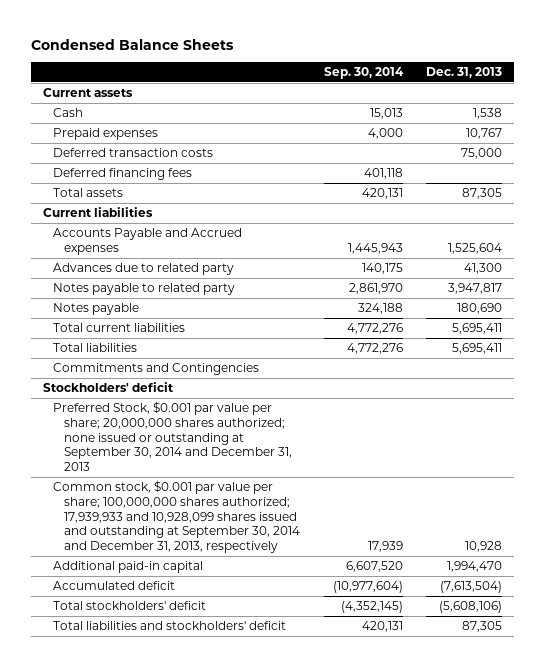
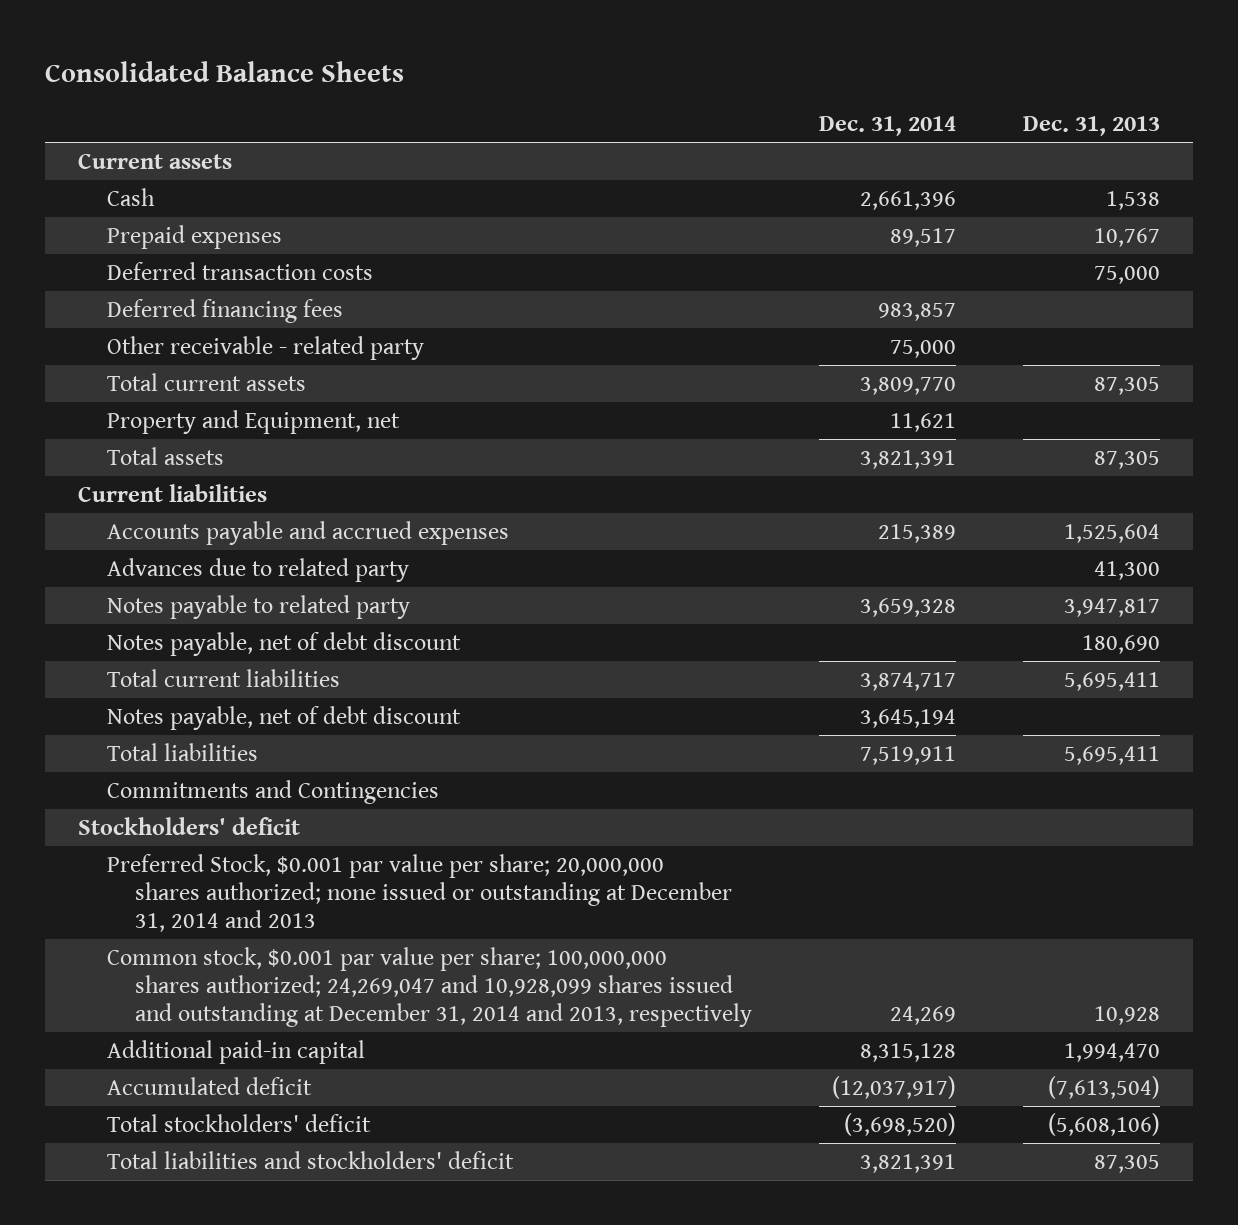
[30,38,234,50] Condensed Balance Sheets -> [44,60,404,82] Consolidated Balance Sheets
[323,66,404,79] Sep. 30, 2014 -> none
none -> [819,116,957,137] Dec. 31, 2014
none -> [106,335,424,360] Other receivable - related party
none -> [106,372,306,391] Total current assets
none -> [106,409,400,434] Property and Equipment, net
[53,228,243,255] Accounts Payable and Accrued expenses -> [106,520,509,545] Accounts payable and accrued expenses
[53,303,140,316] Notes payable -> [106,631,461,656] Notes payable, net of debt discount
none -> [106,705,461,730] Notes payable, net of debt discount
[53,401,293,472] Preferred Stock, $0.001 par value per share; 20,000,000 shares authorized; none issued or outstanding at September 30, 2014 and December 31, 2013 -> [106,853,733,932] Preferred Stock, $0.001 par value per share; 20,000,000 shares authorized; none issued or outstanding at December 31, 2014 and 2013
[53,480,301,554] Common stock, $0.001 par value per share; 100,000,000 shares authorized; 17,939,933 and 10,928,099 shares issued and outstanding at September 30, 2014 and December 31, 2013, respectively -> [106,946,753,1027] Common stock, $0.001 par value per share; 100,000,000 shares authorized; 24,269,047 and 10,928,099 shares issued and outstanding at December 31, 2014 and 2013, respectively

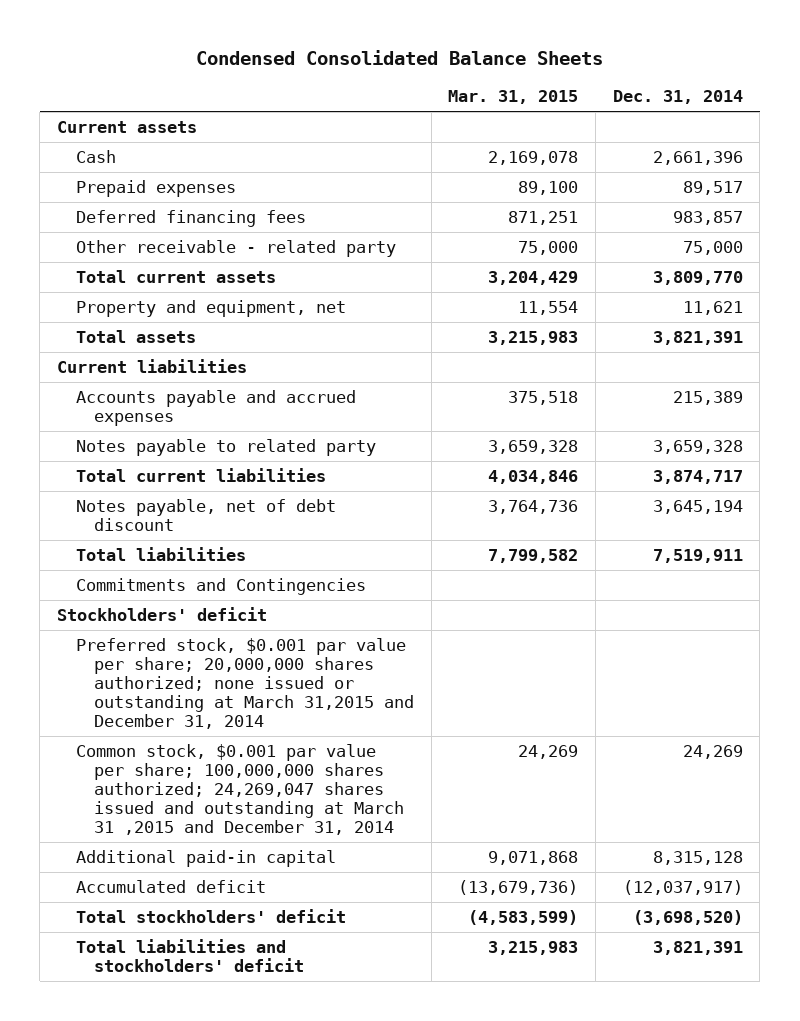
[44,60,404,82] Consolidated Balance Sheets -> [195,50,603,66] Condensed Consolidated Balance Sheets
[1022,116,1160,137] Dec. 31, 2013 -> none
none -> [448,90,579,105] Mar. 31, 2015
[106,261,373,280] Deferred transaction costs -> none
[106,409,400,434] Property and Equipment, net -> [75,299,346,317] Property and equipment, net
[106,557,409,582] Advances due to related party -> none
[106,631,461,656] Notes payable, net of debt discount -> none
[106,853,733,932] Preferred Stock, $0.001 par value per share; 20,000,000 shares authorized; none issued or outstanding at December 31, 2014 and 2013 -> [75,637,415,730] Preferred stock, $0.001 par value per share; 20,000,000 shares authorized; none issued or outstanding at March 31,2015 and December 31, 2014
[106,946,753,1027] Common stock, $0.001 par value per share; 100,000,000 shares authorized; 24,269,047 and 10,928,099 shares issued and outstanding at December 31, 2014 and 2013, respectively -> [75,743,405,836] Common stock, $0.001 par value per share; 100,000,000 shares authorized; 24,269,047 shares issued and outstanding at March 31 ,2015 and December 31, 2014

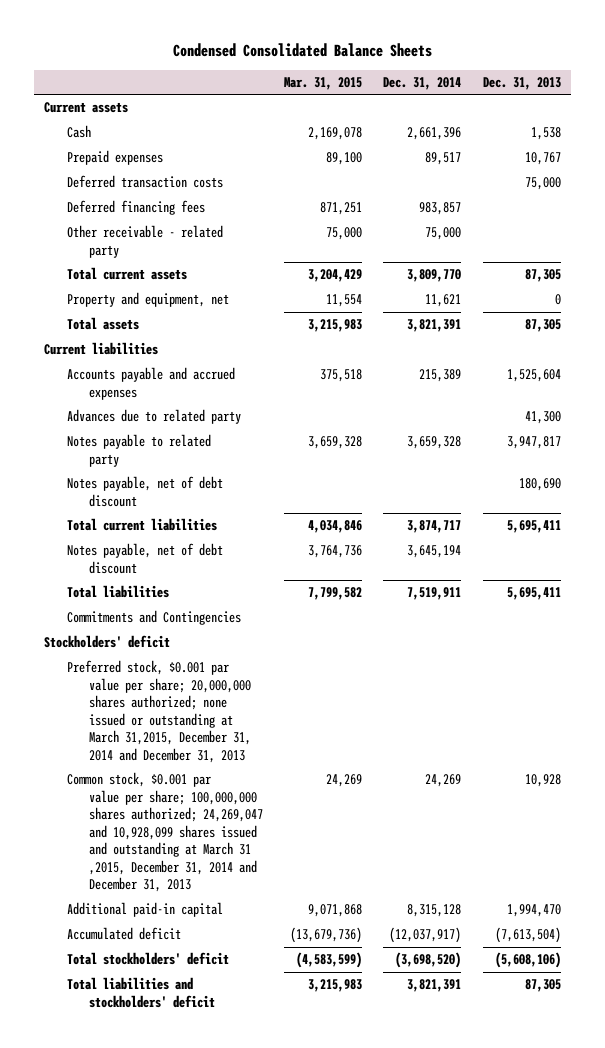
none -> [482,76,561,90] Dec. 31, 2013
none -> [66,175,223,189] Deferred transaction costs
none -> [66,409,241,425] Advances due to related party
none -> [66,476,223,507] Notes payable, net of debt discount
[75,637,415,730] Preferred stock, $0.001 par value per share; 20,000,000 shares authorized; none issued or outstanding at March 31,2015 and December 31, 2014 -> [66,660,251,763] Preferred stock, $0.001 par value per share; 20,000,000 shares authorized; none issued or outstanding at March 31,2015, December 31, 2014 and December 31, 2013
[75,743,405,836] Common stock, $0.001 par value per share; 100,000,000 shares authorized; 24,269,047 shares issued and outstanding at March 31 ,2015 and December 31, 2014 -> [66,772,263,893] Common stock, $0.001 par value per share; 100,000,000 shares authorized; 24,269,047 and 10,928,099 shares issued and outstanding at March 31 ,2015, December 31, 2014 and December 31, 2013

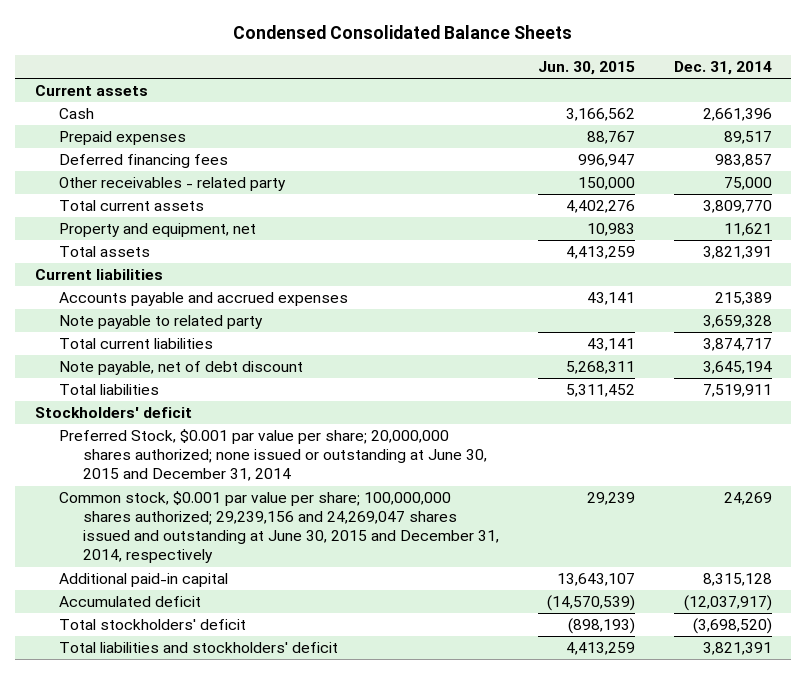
[284,76,363,90] Mar. 31, 2015 -> none
[482,76,561,90] Dec. 31, 2013 -> none
none -> [538,60,636,75] Jun. 30, 2015
[66,175,223,189] Deferred transaction costs -> none
[66,225,223,258] Other receivable - related party -> [58,177,286,192] Other receivables - related party
[66,409,241,425] Advances due to related party -> none
[66,476,223,507] Notes payable, net of debt discount -> none
[66,434,211,467] Notes payable to related party -> [58,315,263,330] Note payable to related party
[66,543,223,574] Notes payable, net of debt discount -> [58,361,303,376] Note payable, net of debt discount
[66,610,241,626] Commitments and Contingencies -> none
[66,660,251,763] Preferred stock, $0.001 par value per share; 20,000,000 shares authorized; none issued or outstanding at March 31,2015, December 31, 2014 and December 31, 2013 -> [58,429,488,482] Preferred Stock, $0.001 par value per share; 20,000,000 shares authorized; none issued or outstanding at June 30, 2015 and December 31, 2014
[66,772,263,893] Common stock, $0.001 par value per share; 100,000,000 shares authorized; 24,269,047 and 10,928,099 shares issued and outstanding at March 31 ,2015, December 31, 2014 and December 31, 2013 -> [58,491,500,564] Common stock, $0.001 par value per share; 100,000,000 shares authorized; 29,239,156 and 24,269,047 shares issued and outstanding at June 30, 2015 and December 31, 2014, respectively

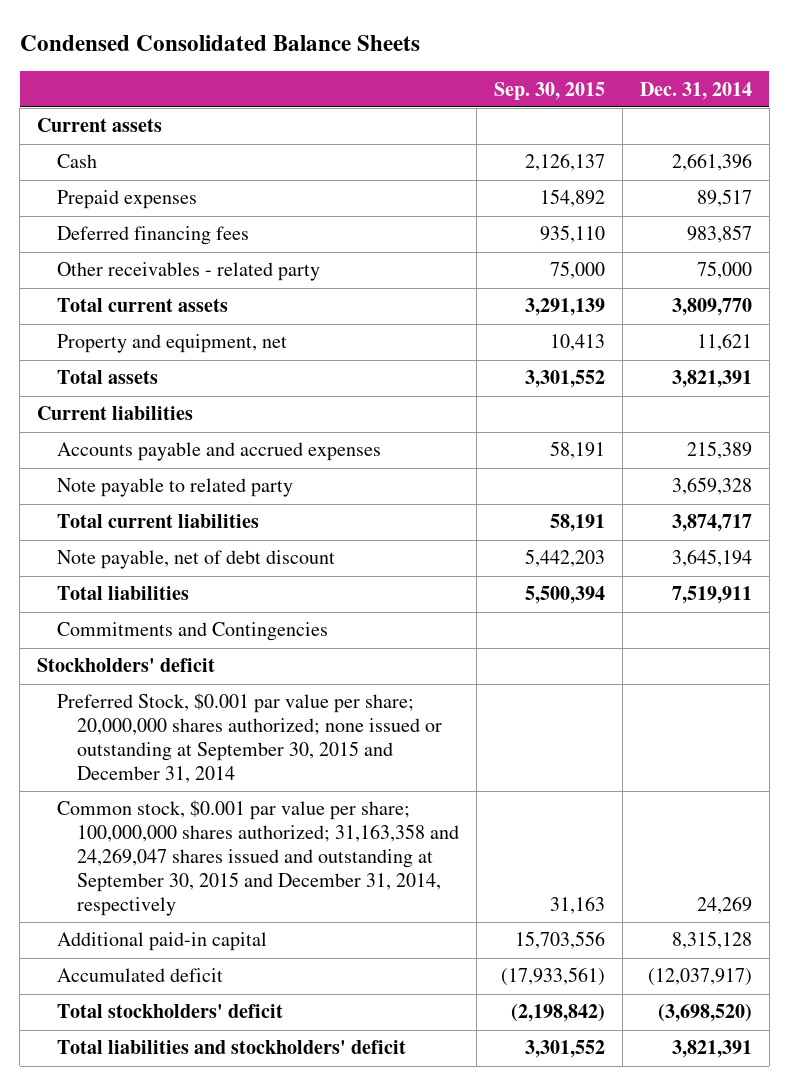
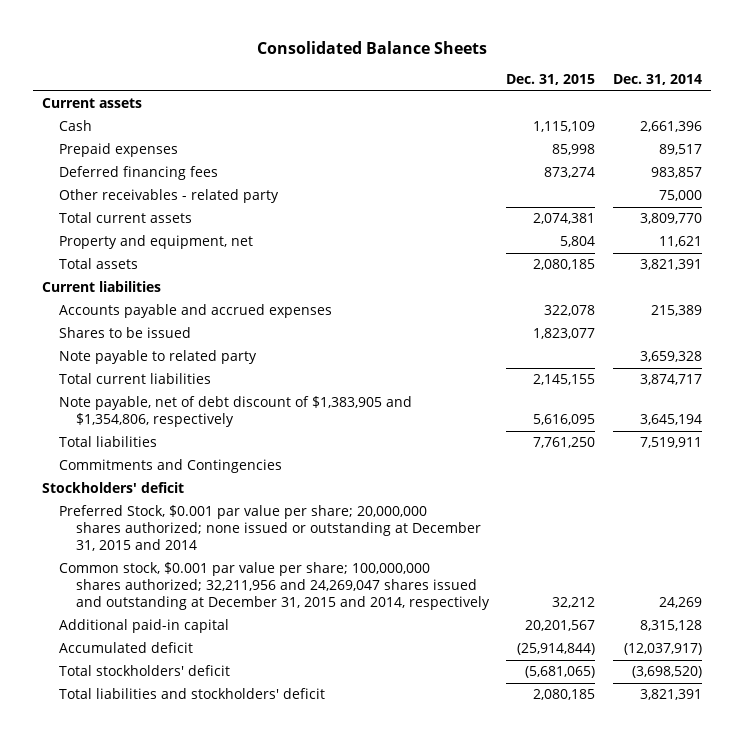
[19,35,420,52] Condensed Consolidated Balance Sheets -> [256,41,487,55] Consolidated Balance Sheets
[493,81,605,100] Sep. 30, 2015 -> none
none -> [506,74,596,86] Dec. 31, 2015
none -> [58,327,191,339] Shares to be issued
[57,550,336,570] Note payable, net of debt discount -> [58,396,412,428] Note payable, net of debt discount of $1,383,905 and $1,354,806, respectively
[57,693,442,784] Preferred Stock, $0.001 par value per share; 20,000,000 shares authorized; none issued or outstanding at September 30, 2015 and December 31, 2014 -> [58,505,481,552] Preferred Stock, $0.001 par value per share; 20,000,000 shares authorized; none issued or outstanding at December 31, 2015 and 2014
[57,800,459,917] Common stock, $0.001 par value per share; 100,000,000 shares authorized; 31,163,358 and 24,269,047 shares issued and outstanding at September 30, 2015 and December 31, 2014, respectively -> [58,562,490,611] Common stock, $0.001 par value per share; 100,000,000 shares authorized; 32,211,956 and 24,269,047 shares issued and outstanding at December 31, 2015 and 2014, respectively

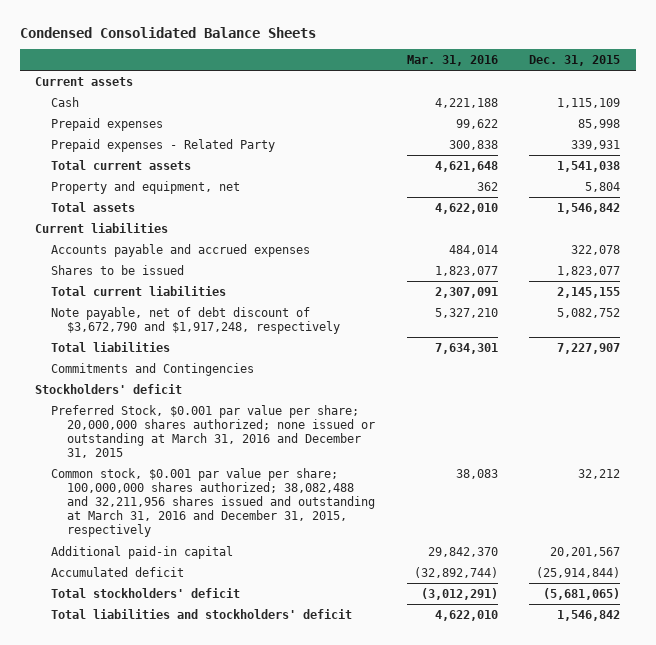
[256,41,487,55] Consolidated Balance Sheets -> [19,26,316,38] Condensed Consolidated Balance Sheets
[612,74,702,86] Dec. 31, 2014 -> none
none -> [406,54,498,66] Mar. 31, 2016
[58,166,218,181] Deferred financing fees -> none
[58,189,279,204] Other receivables - related party -> none
none -> [51,138,276,152] Prepaid expenses - Related Party
[533,213,596,225] 2,074,381 -> [557,160,621,172] 1,541,038
[533,259,596,271] 2,080,185 -> [557,202,621,214] 1,546,842
[58,350,257,365] Note payable to related party -> none
[58,396,412,428] Note payable, net of debt discount of $1,383,905 and $1,354,806, respectively -> [51,306,340,334] Note payable, net of debt discount of $3,672,790 and $1,917,248, respectively
[533,414,596,426] 5,616,095 -> [557,307,621,318] 5,082,752
[533,437,596,449] 7,761,250 -> [557,342,621,354] 7,227,907
[58,505,481,552] Preferred Stock, $0.001 par value per share; 20,000,000 shares authorized; none issued or outstanding at December 31, 2015 and 2014 -> [51,404,375,459] Preferred Stock, $0.001 par value per share; 20,000,000 shares authorized; none issued or outstanding at March 31, 2016 and December 31, 2015
[58,562,490,611] Common stock, $0.001 par value per share; 100,000,000 shares authorized; 32,211,956 and 24,269,047 shares issued and outstanding at December 31, 2015 and 2014, respectively -> [51,467,375,538] Common stock, $0.001 par value per share; 100,000,000 shares authorized; 38,082,488 and 32,211,956 shares issued and outstanding at March 31, 2016 and December 31, 2015, respectively
[533,689,596,701] 2,080,185 -> [557,609,621,621] 1,546,842

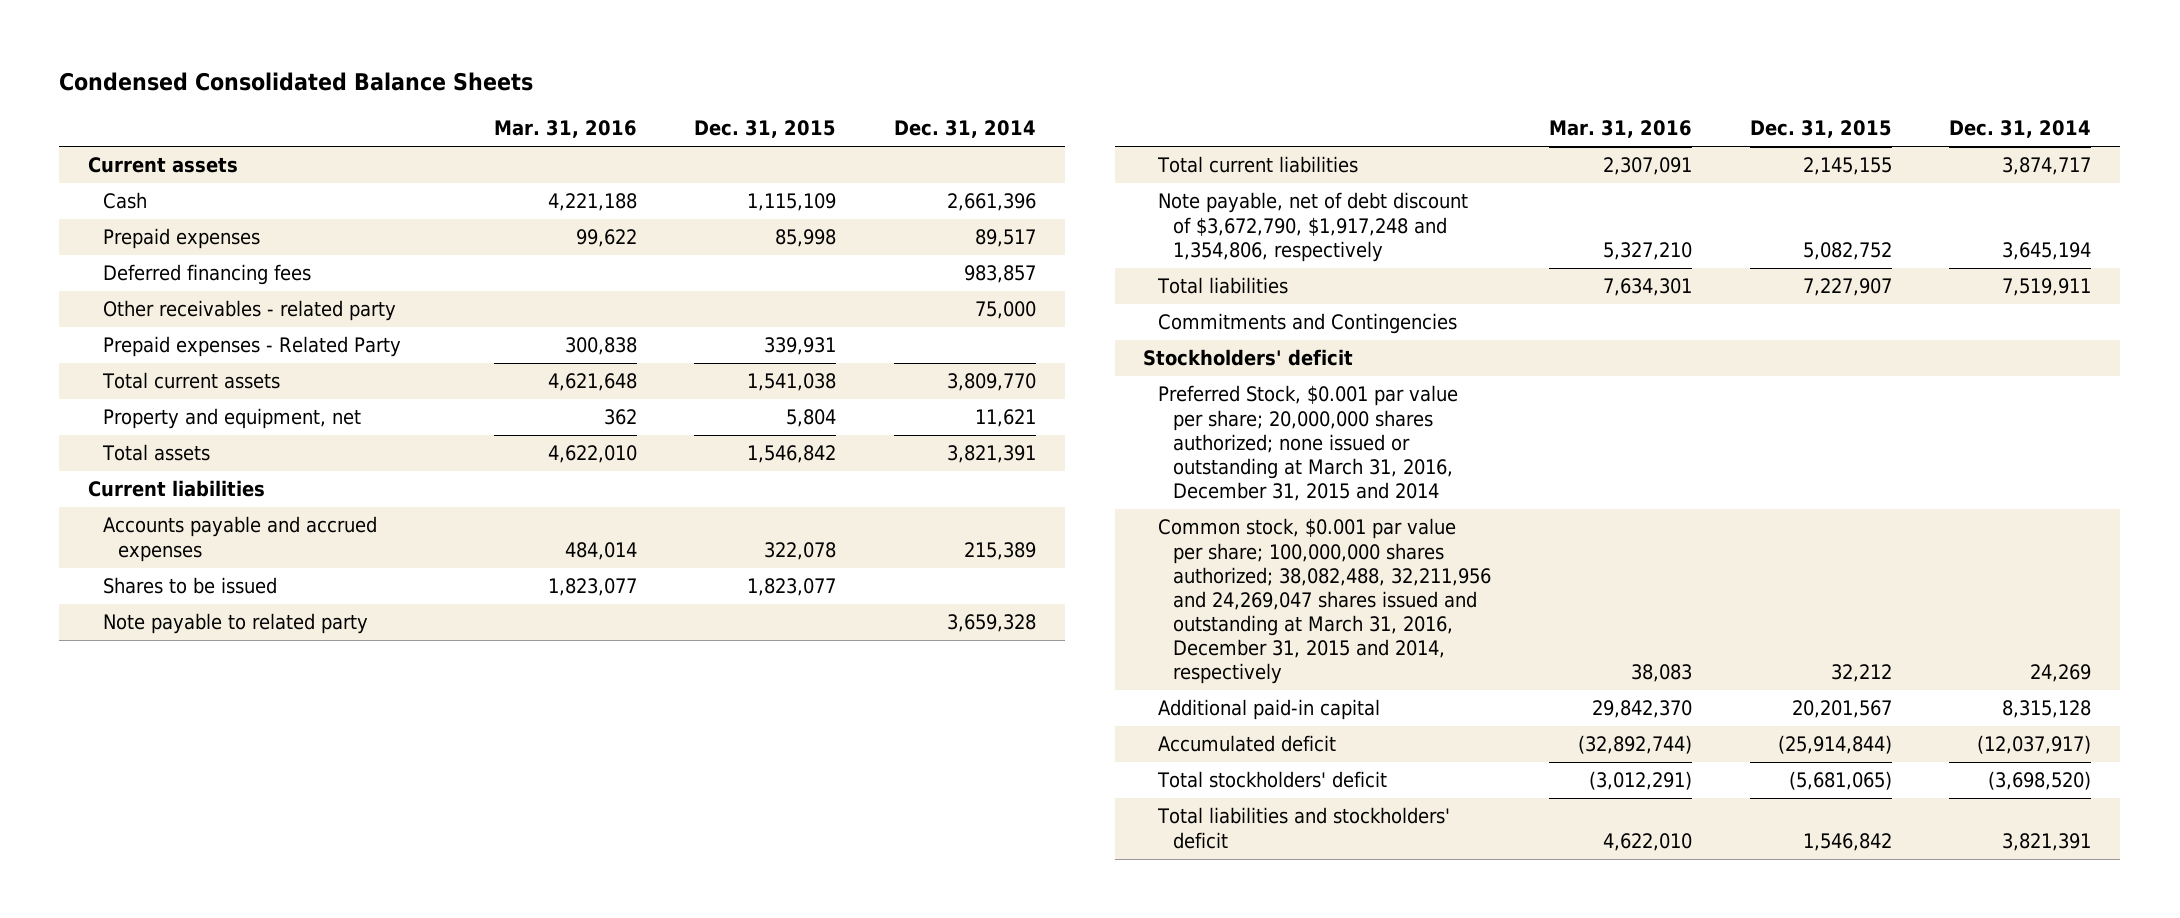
none -> [894,120,1037,139] Dec. 31, 2014
none -> [103,264,312,286] Deferred financing fees
none -> [103,300,397,322] Other receivables - related party
none -> [103,613,369,635] Note payable to related party
[51,306,340,334] Note payable, net of debt discount of $3,672,790 and $1,917,248, respectively -> [1158,192,1469,262] Note payable, net of debt discount of $3,672,790, $1,917,248 and 1,354,806, respectively
[51,404,375,459] Preferred Stock, $0.001 par value per share; 20,000,000 shares authorized; none issued or outstanding at March 31, 2016 and December 31, 2015 -> [1158,385,1459,501] Preferred Stock, $0.001 par value per share; 20,000,000 shares authorized; none issued or outstanding at March 31, 2016, December 31, 2015 and 2014
[51,467,375,538] Common stock, $0.001 par value per share; 100,000,000 shares authorized; 38,082,488 and 32,211,956 shares issued and outstanding at March 31, 2016 and December 31, 2015, respectively -> [1158,518,1492,685] Common stock, $0.001 par value per share; 100,000,000 shares authorized; 38,082,488, 32,211,956 and 24,269,047 shares issued and outstanding at March 31, 2016, December 31, 2015 and 2014, respectively

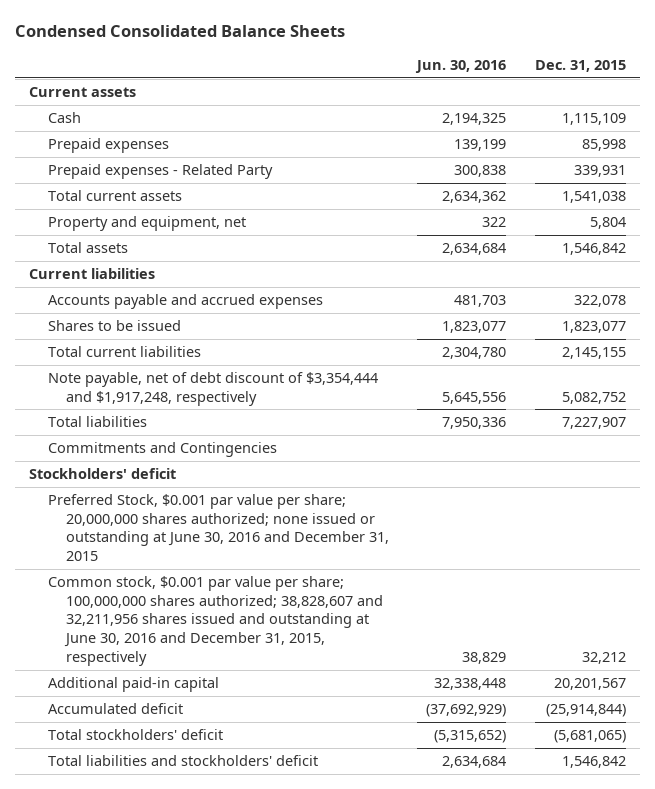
[493,120,637,139] Mar. 31, 2016 -> none
[894,120,1037,139] Dec. 31, 2014 -> none
none -> [415,59,507,73] Jun. 30, 2016
[103,264,312,286] Deferred financing fees -> none
[103,300,397,322] Other receivables - related party -> none
[103,613,369,635] Note payable to related party -> none
[1158,192,1469,262] Note payable, net of debt discount of $3,672,790, $1,917,248 and 1,354,806, respectively -> [47,372,378,406] Note payable, net of debt discount of $3,354,444 and $1,917,248, respectively
[1158,385,1459,501] Preferred Stock, $0.001 par value per share; 20,000,000 shares authorized; none issued or outstanding at March 31, 2016, December 31, 2015 and 2014 -> [47,494,390,562] Preferred Stock, $0.001 par value per share; 20,000,000 shares authorized; none issued or outstanding at June 30, 2016 and December 31, 2015
[1158,518,1492,685] Common stock, $0.001 par value per share; 100,000,000 shares authorized; 38,082,488, 32,211,956 and 24,269,047 shares issued and outstanding at March 31, 2016, December 31, 2015 and 2014, respectively -> [47,576,384,666] Common stock, $0.001 par value per share; 100,000,000 shares authorized; 38,828,607 and 32,211,956 shares issued and outstanding at June 30, 2016 and December 31, 2015, respectively

